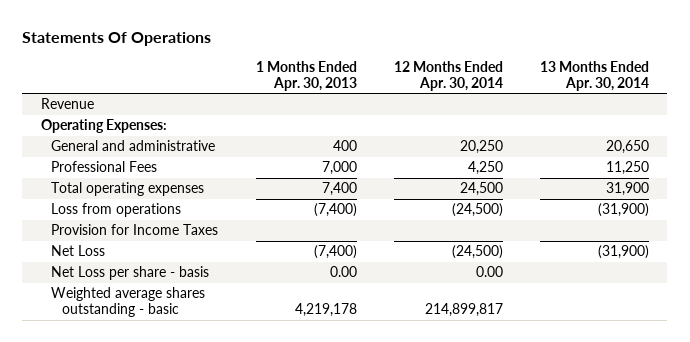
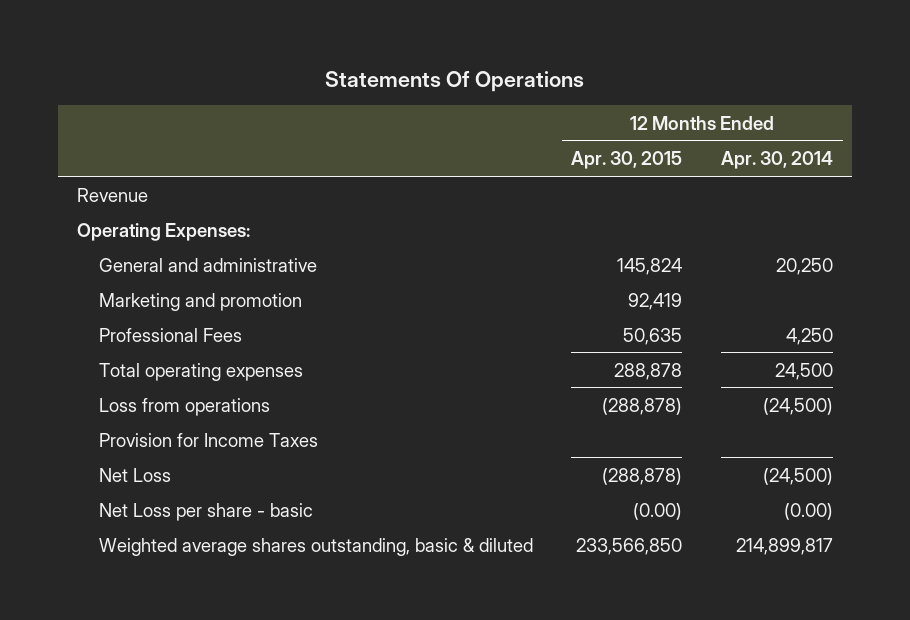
[255,60,357,91] 1 Months Ended Apr. 30, 2013 -> none
[539,60,649,91] 13 Months Ended Apr. 30, 2014 -> none
none -> [571,151,683,170] Apr. 30, 2015
none -> [98,292,302,311] Marketing and promotion
[51,266,210,281] Net Loss per share - basis -> [98,502,313,521] Net Loss per share - basic
[475,266,503,278] 0.00 -> [783,502,833,520] (0.00)
[51,287,206,318] Weighted average shares outstanding - basic -> [98,537,533,556] Weighted average shares outstanding, basic & diluted

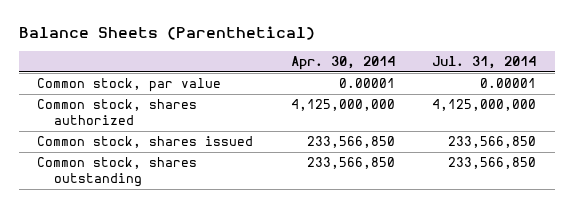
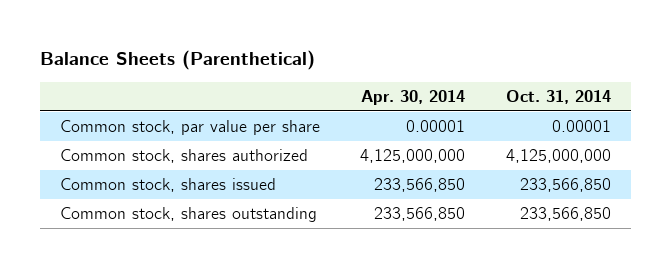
[432,55,537,69] Jul. 31, 2014 -> none
none -> [505,89,611,104] Oct. 31, 2014
[37,78,222,93] Common stock, par value -> [59,120,320,136] Common stock, par value per share

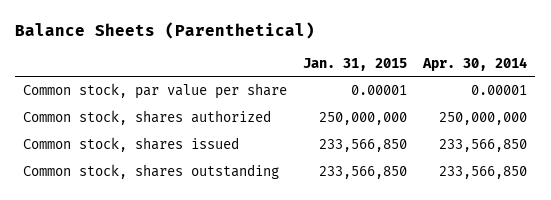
[505,89,611,104] Oct. 31, 2014 -> none
none -> [303,57,408,71] Jan. 31, 2015
[360,149,466,164] 4,125,000,000 -> [439,112,528,126] 250,000,000

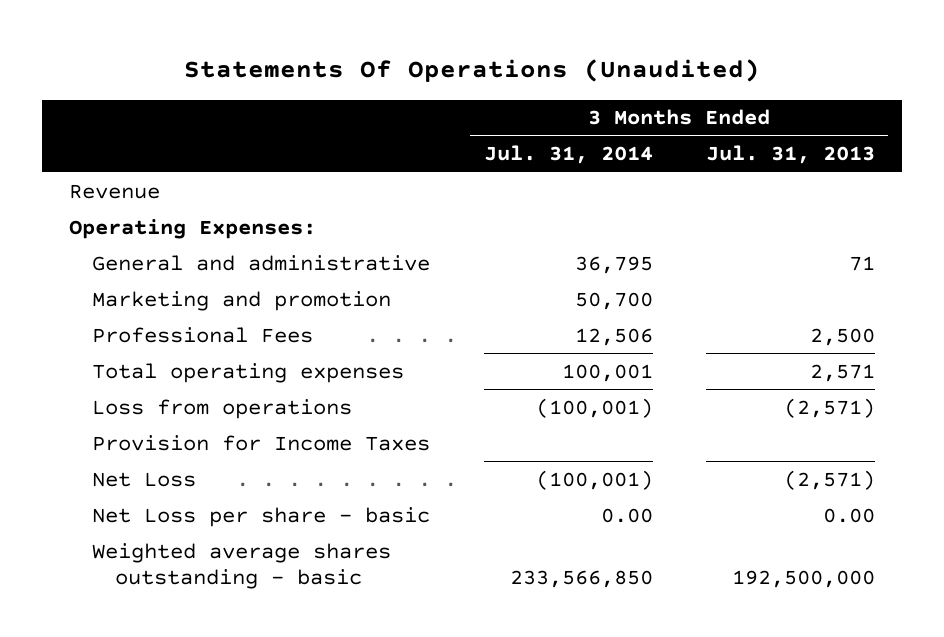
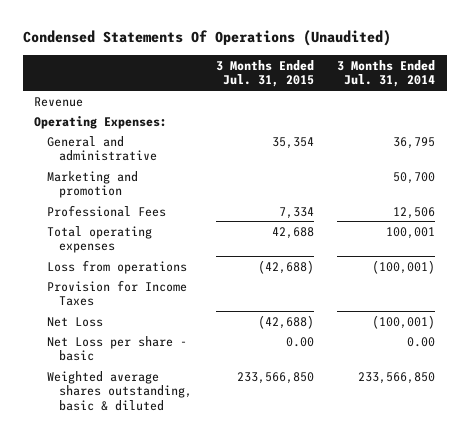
[183,59,760,83] Statements Of Operations (Unaudited) -> [22,30,391,47] Condensed Statements Of Operations (Unaudited)
[706,145,876,165] Jul. 31, 2013 -> none
none -> [215,59,314,88] 3 Months Ended Jul. 31, 2015
[91,542,391,589] Weighted average shares outstanding - basic -> [46,370,193,412] Weighted average shares outstanding, basic & diluted

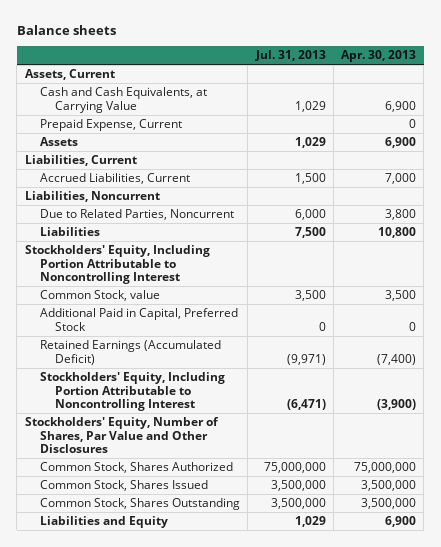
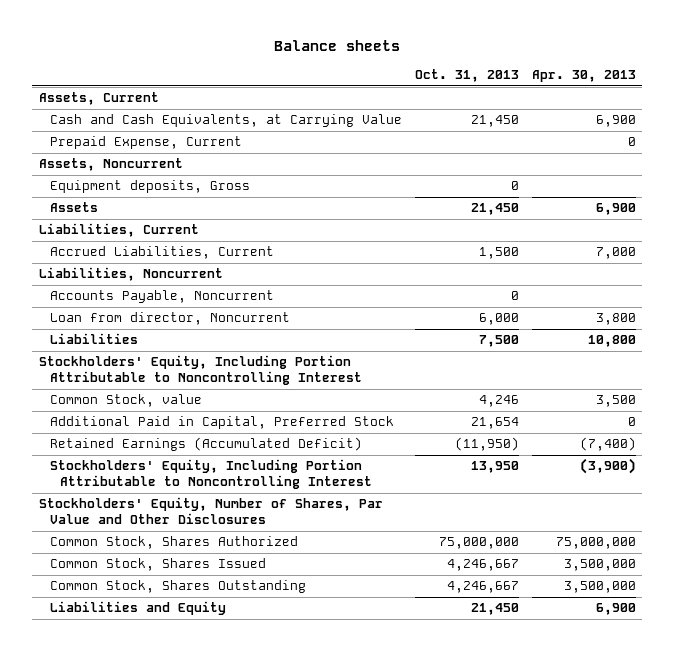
[254,50,326,62] Jul. 31, 2013 -> none
none -> [414,68,519,82] Oct. 31, 2013
none -> [38,158,183,172] Assets, Noncurrent
none -> [49,180,250,194] Equipment deposits, Gross
none -> [49,290,274,304] Accounts Payable, Noncurrent
[40,208,235,220] Due to Related Parties, Noncurrent -> [49,312,290,326] Loan from director, Noncurrent

